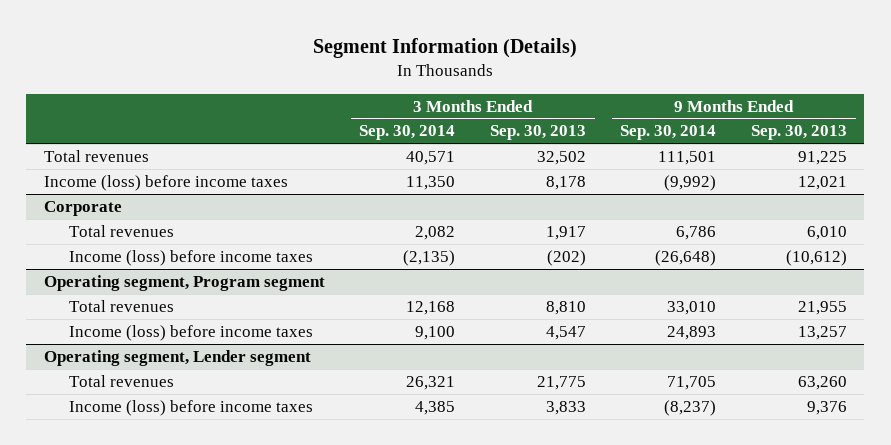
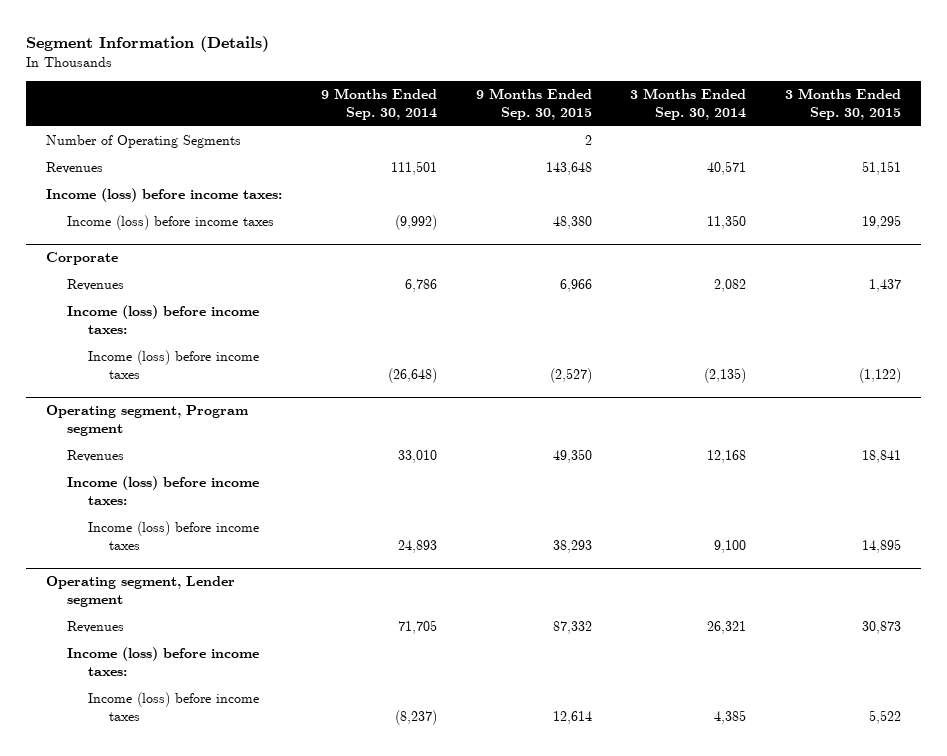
[489,125,586,141] Sep. 30, 2013 -> none
[750,125,847,141] Sep. 30, 2013 -> none
none -> [475,88,592,121] 9 Months Ended Sep. 30, 2015
none -> [785,88,902,121] 3 Months Ended Sep. 30, 2015
none -> [45,135,241,149] Number of Operating Segments
[43,149,149,162] Total revenues -> [45,162,103,175] Revenues
none -> [45,188,282,203] Income (loss) before income taxes:
[69,224,175,237] Total revenues -> [66,279,124,292] Revenues
none -> [66,305,259,335] Income (loss) before income taxes:
[69,299,175,312] Total revenues -> [66,450,124,463] Revenues
none -> [66,476,259,506] Income (loss) before income taxes:
[69,374,175,387] Total revenues -> [66,621,124,634] Revenues
none -> [66,647,259,677] Income (loss) before income taxes:

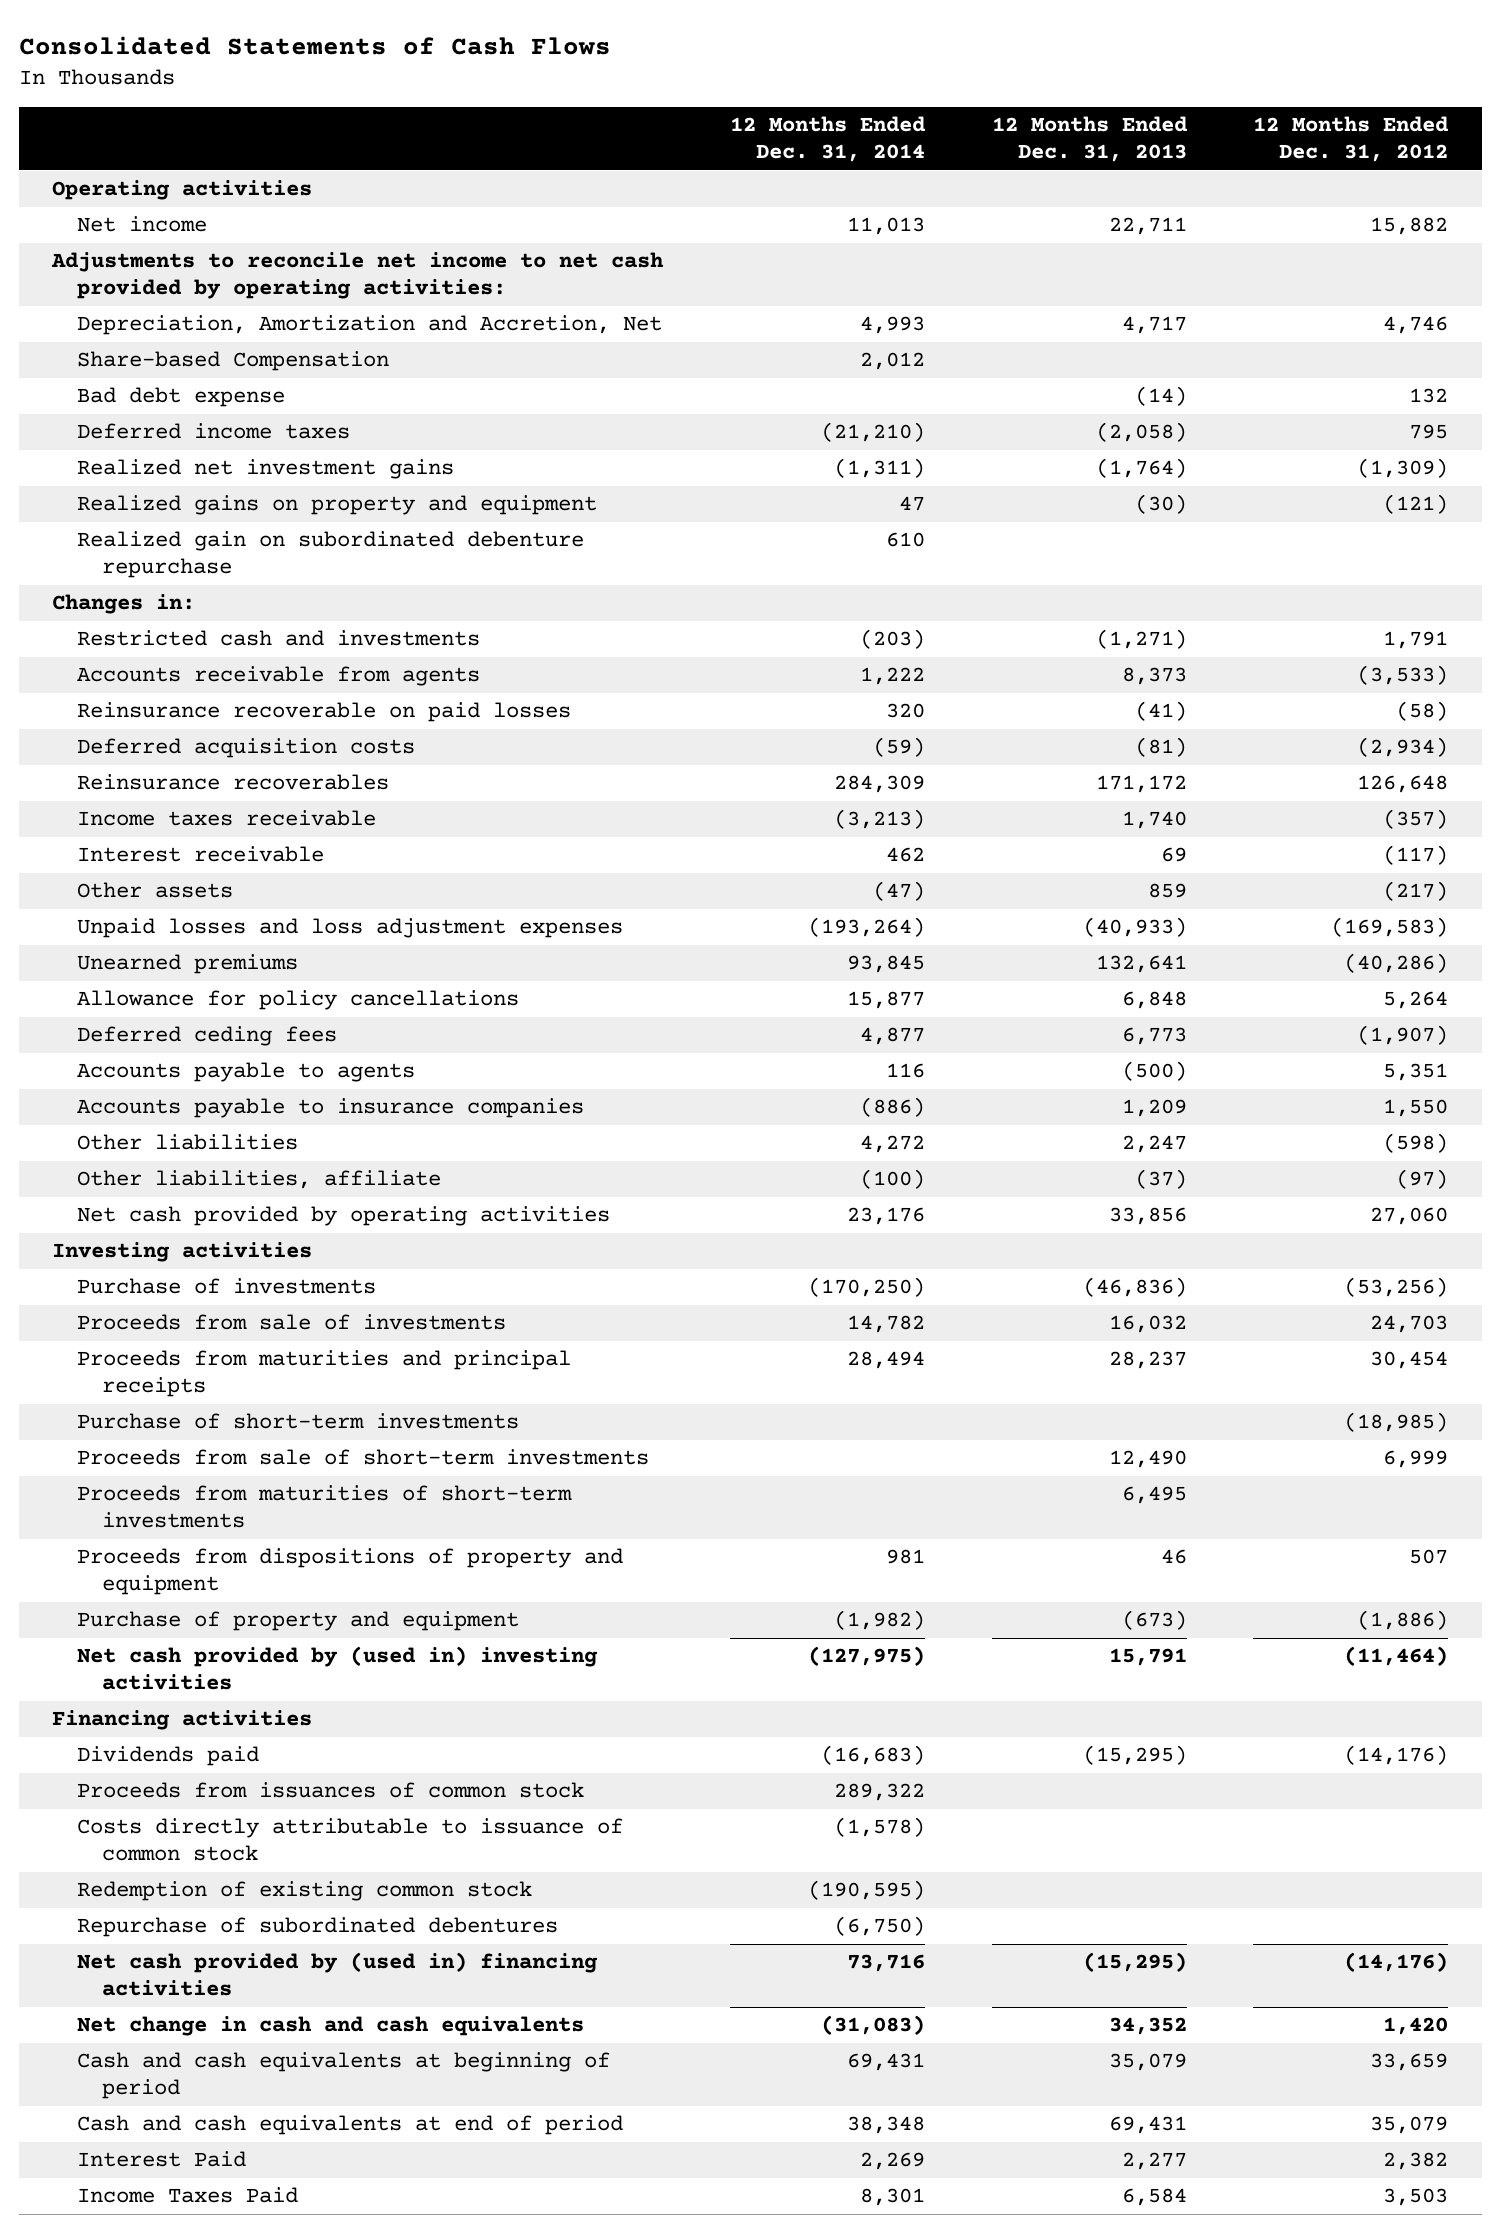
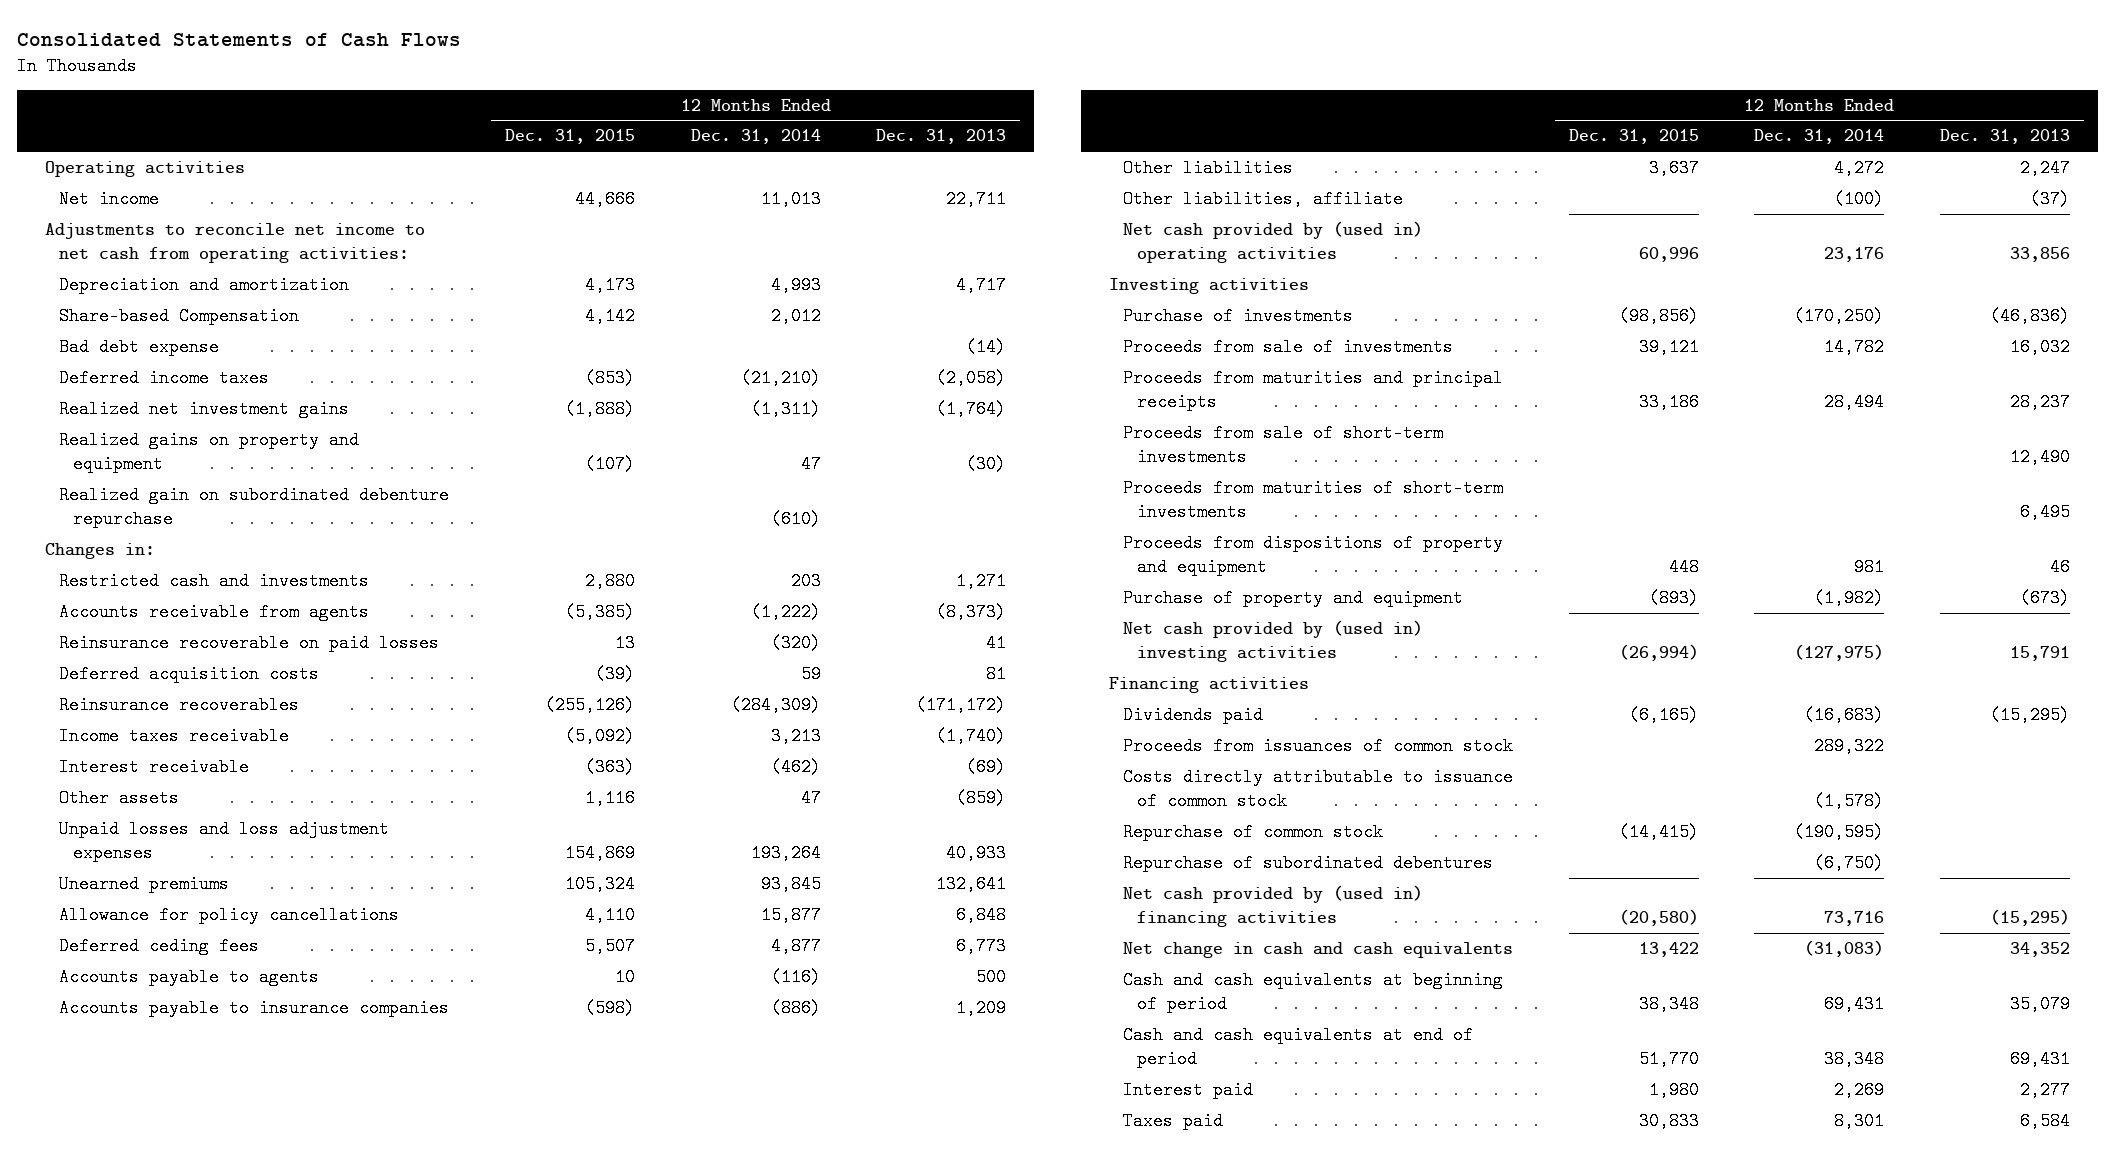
[1253,116,1450,163] 12 Months Ended Dec. 31, 2012 -> none
none -> [504,129,635,145] Dec. 31, 2015
[51,252,665,300] Adjustments to reconcile net income to net cash provided by operating activities: -> [44,222,425,264] Adjustments to reconcile net income to net cash from operating activities:
[77,315,663,336] Depreciation, Amortization and Accretion, Net -> [59,275,350,294] Depreciation and amortization
[885,532,925,548] 610 -> [770,510,821,529] (610)
[859,629,925,650] (203) -> [790,571,821,590] 203
[1095,629,1187,650] (1,271) -> [956,571,1007,590] 1,271
[859,667,925,686] 1,222 -> [750,602,821,621] (1,222)
[1121,667,1187,686] 8,373 -> [936,602,1007,621] (8,373)
[885,703,925,719] 320 -> [770,633,821,652] (320)
[1134,701,1187,722] (41) -> [986,633,1007,652] 41
[872,737,925,758] (59) -> [800,664,821,683] 59
[1134,737,1187,758] (81) -> [986,664,1007,683] 81
[833,775,925,794] 284,309 -> [730,695,821,714] (284,309)
[1095,775,1187,794] 171,172 -> [916,695,1007,714] (171,172)
[833,809,925,830] (3,213) -> [770,726,821,745] 3,213
[1121,811,1187,830] 1,740 -> [936,726,1007,745] (1,740)
[885,847,925,863] 462 -> [770,757,821,776] (462)
[1160,847,1187,863] 69 -> [966,757,1007,776] (69)
[872,881,925,902] (47) -> [800,788,821,807] 47
[1147,883,1187,899] 859 -> [956,788,1007,807] (859)
[807,917,925,938] (193,264) -> [750,844,821,863] 193,264
[1082,917,1187,938] (40,933) -> [946,844,1007,863] 40,933
[885,1063,925,1079] 116 -> [770,967,821,986] (116)
[1121,1061,1187,1082] (500) -> [976,967,1007,986] 500
[77,1206,611,1227] Net cash provided by operating activities -> [1122,220,1423,264] Net cash provided by (used in) operating activities
[77,1413,520,1430] Purchase of short-term investments -> none
[77,1881,533,1902] Redemption of existing common stock -> [1122,822,1383,841] Repurchase of common stock
[77,2151,247,2168] Interest Paid -> [1122,1080,1253,1099] Interest paid
[77,2187,299,2204] Income Taxes Paid -> [1122,1111,1223,1130] Taxes paid

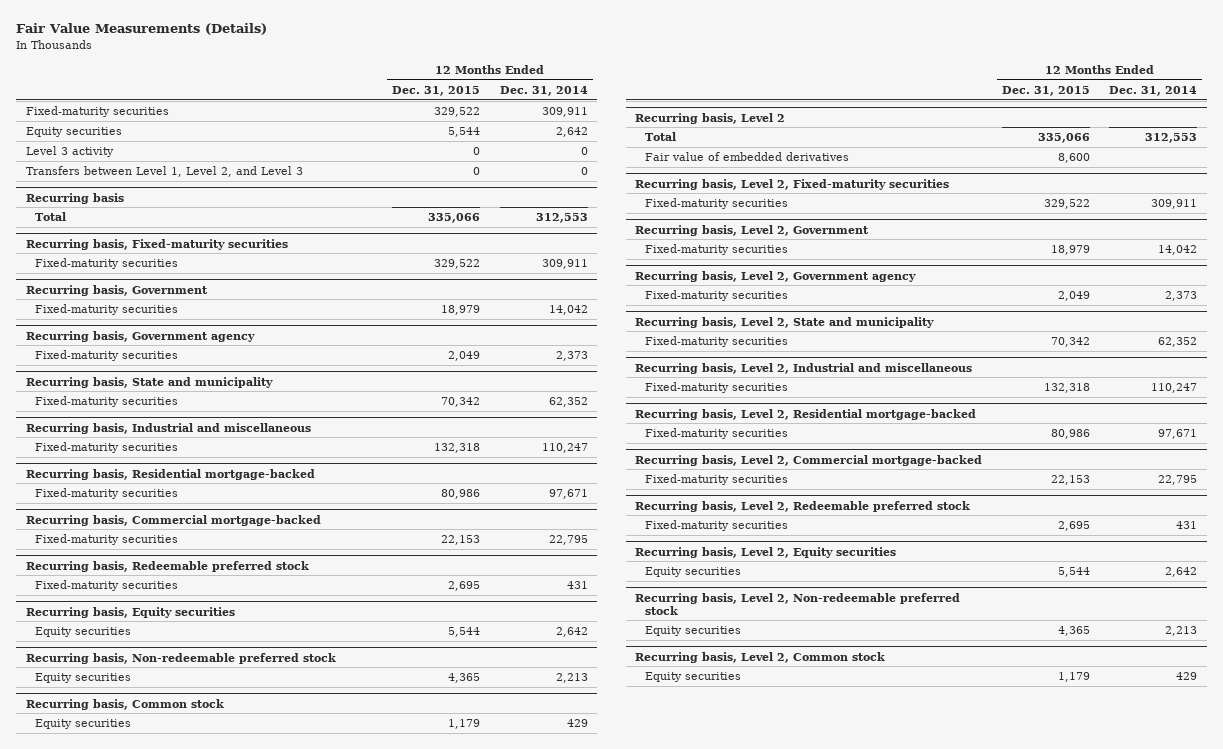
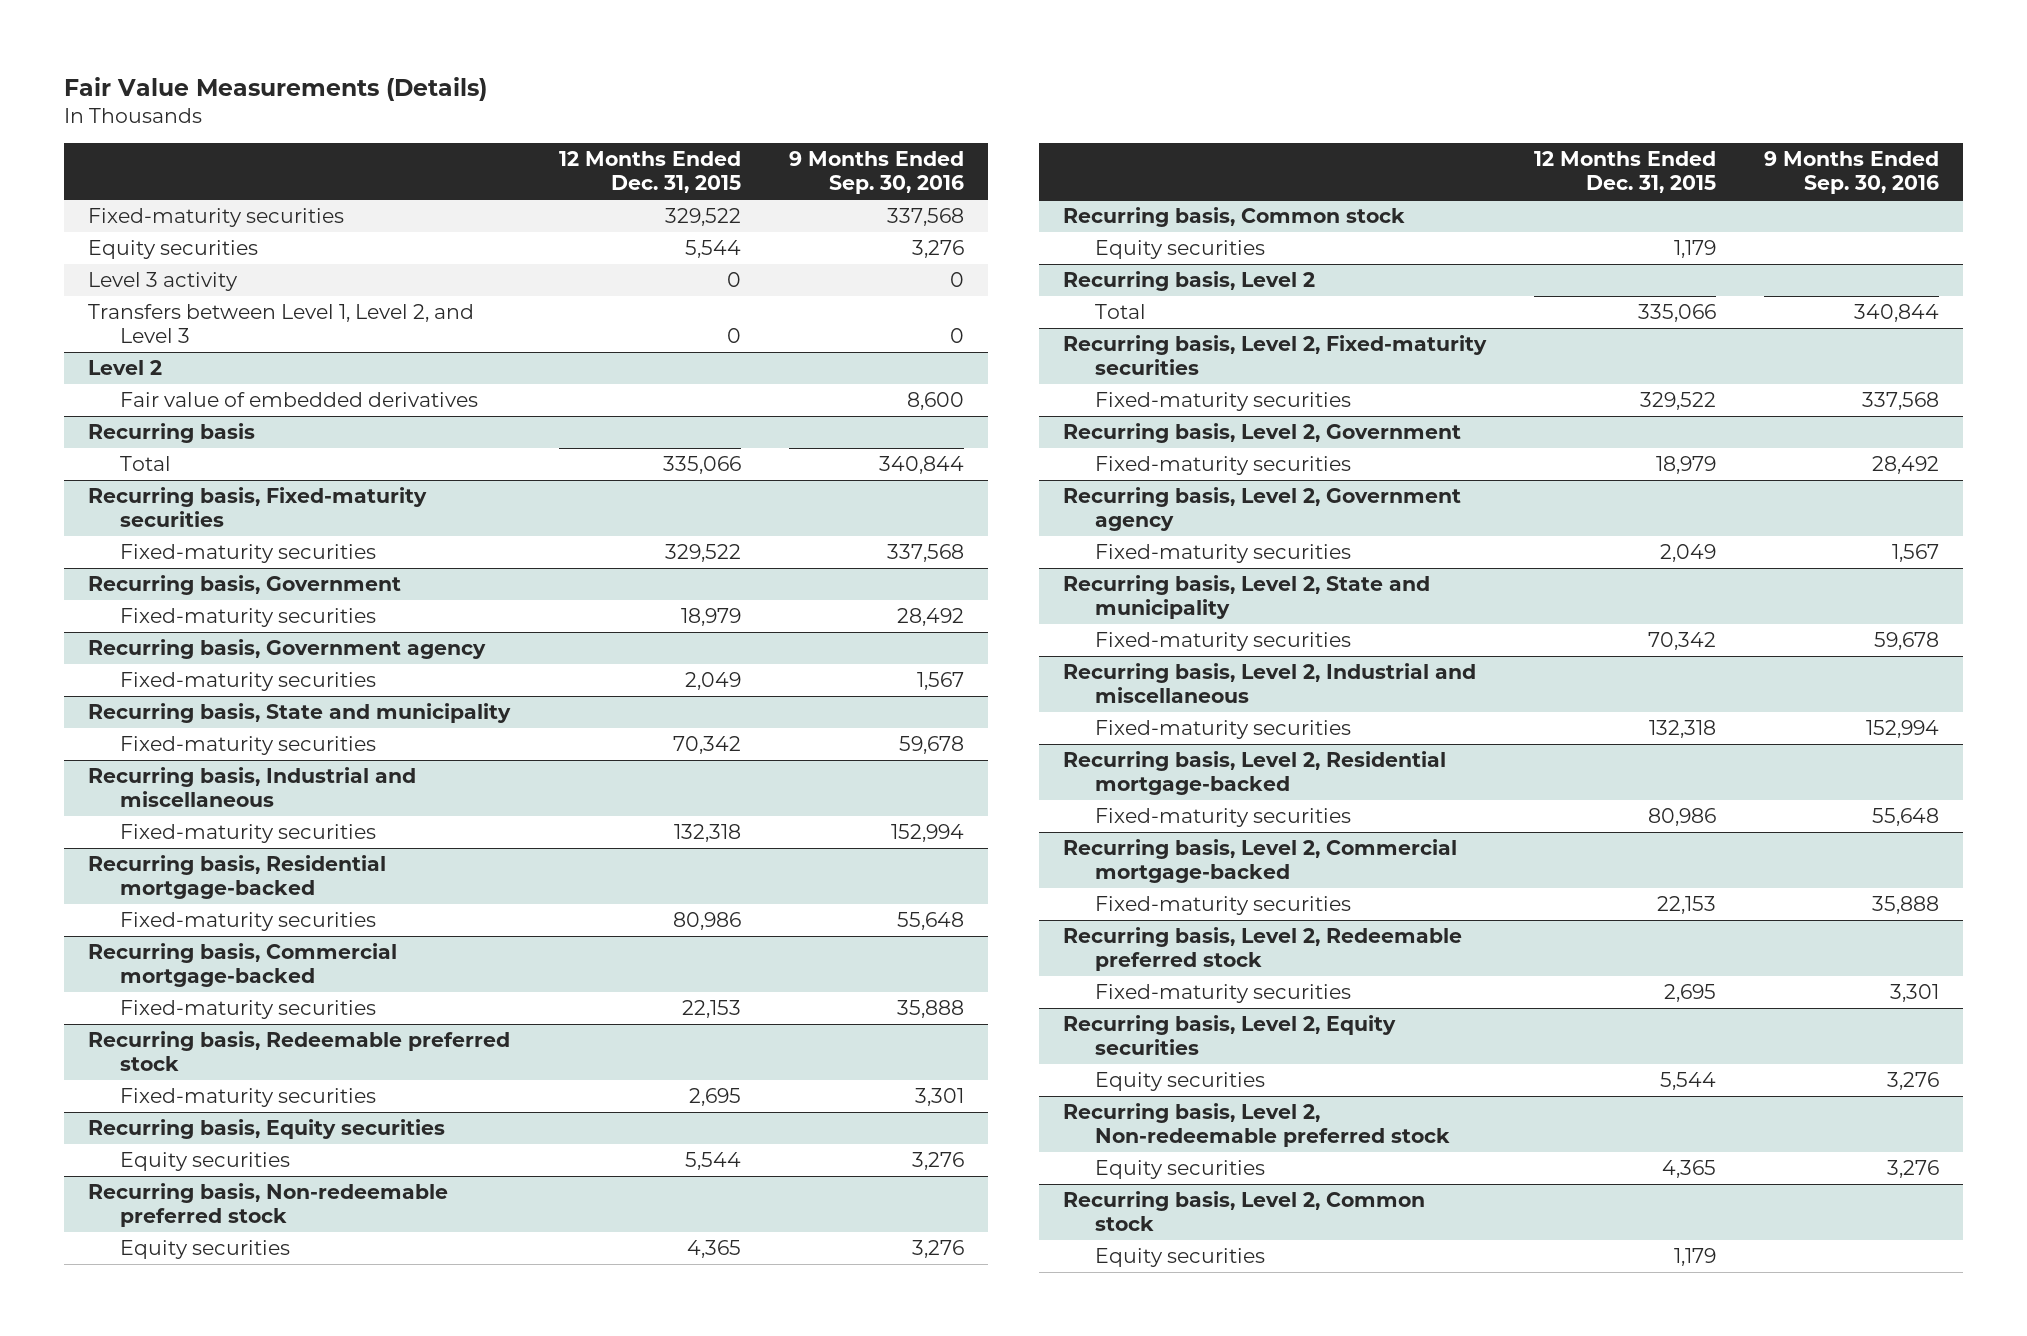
[499,85,588,96] Dec. 31, 2014 -> none
none -> [789,151,965,195] 9 Months Ended Sep. 30, 2016
none -> [88,360,163,376] Level 2
none -> [120,392,479,408] Fair value of embedded derivatives
[644,152,849,162] Fair value of embedded derivatives -> none

